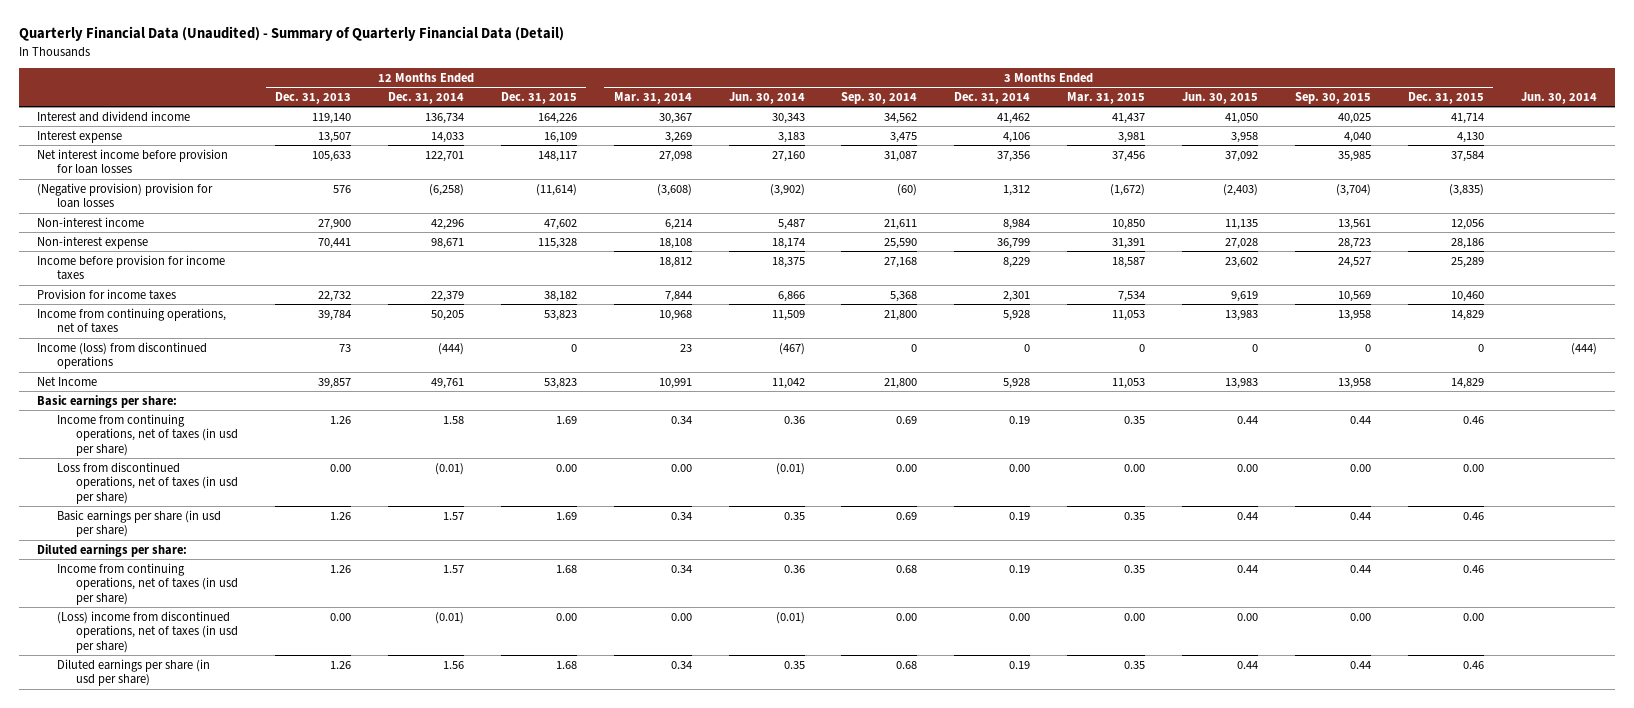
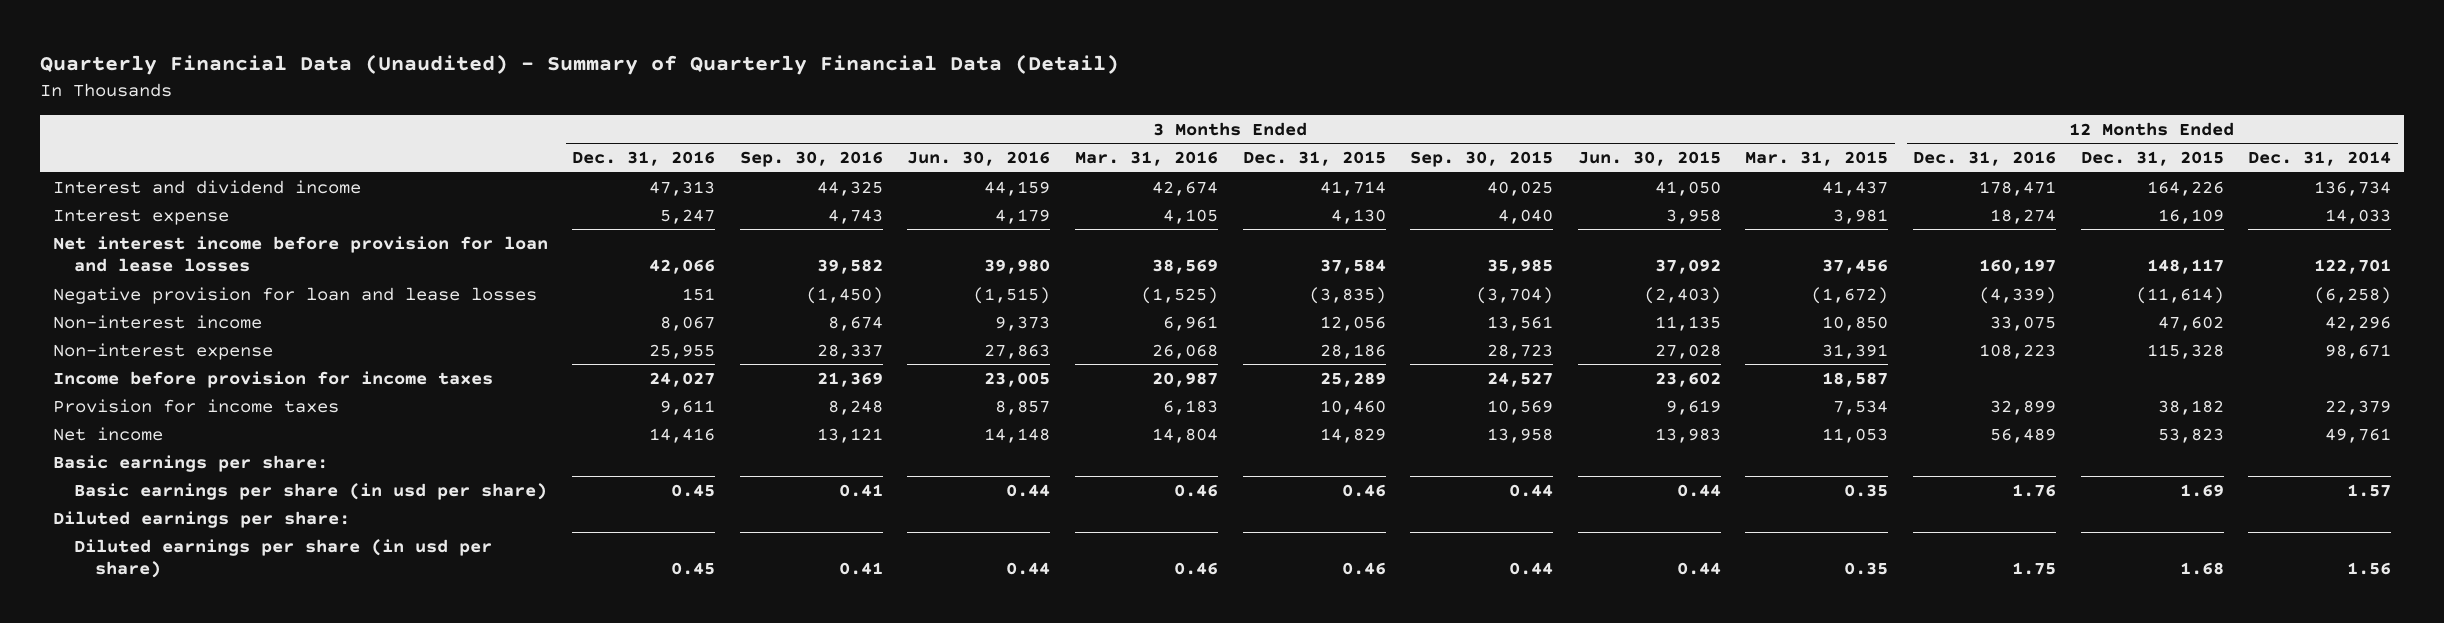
[275,92,352,105] Dec. 31, 2013 -> none
[613,92,692,105] Mar. 31, 2014 -> none
[728,92,805,105] Jun. 30, 2014 -> none
[841,92,918,105] Sep. 30, 2014 -> none
[954,92,1031,105] Dec. 31, 2014 -> none
[1520,92,1597,105] Jun. 30, 2014 -> none
none -> [572,151,716,167] Dec. 31, 2016
none -> [739,151,883,168] Sep. 30, 2016
none -> [907,151,1051,167] Jun. 30, 2016
none -> [1075,151,1219,167] Mar. 31, 2016
none -> [1913,151,2057,167] Dec. 31, 2016
[37,148,229,175] Net interest income before provision for loan losses -> [52,235,548,273] Net interest income before provision for loan and lease losses
[37,182,214,209] (Negative provision) provision for loan losses -> [52,286,537,304] Negative provision for loan and lease losses
[37,307,227,334] Income from continuing operations, net of taxes -> none
[37,341,208,370] Income (loss) from discontinued operations -> none
[37,376,98,386] Net Income -> [52,426,163,441] Net income
[56,413,239,456] Income from continuing operations, net of taxes (in usd per share) -> none
[56,461,239,504] Loss from discontinued operations, net of taxes (in usd per share) -> none
[56,562,239,605] Income from continuing operations, net of taxes (in usd per share) -> none
[56,610,239,653] (Loss) income from discontinued operations, net of taxes (in usd per share) -> none

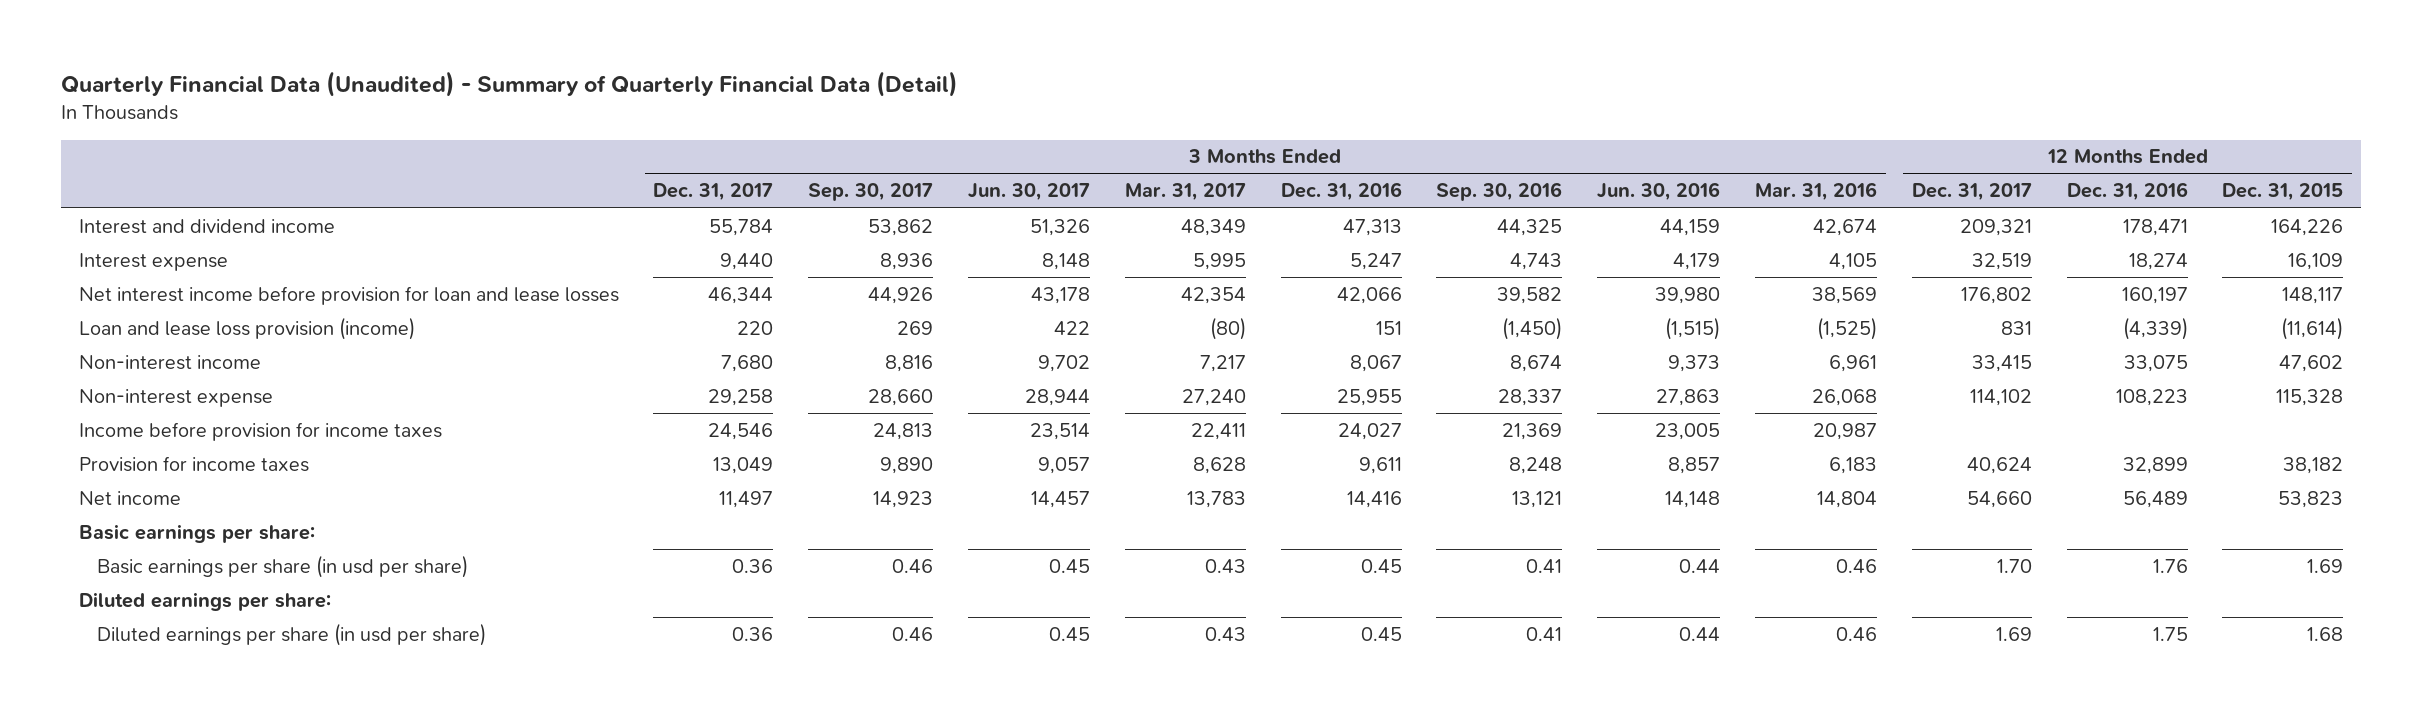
[1242,151,1386,167] Dec. 31, 2015 -> none
[1410,151,1554,168] Sep. 30, 2015 -> none
[1577,151,1721,167] Jun. 30, 2015 -> none
[1745,151,1889,167] Mar. 31, 2015 -> none
[2248,151,2392,167] Dec. 31, 2014 -> none
none -> [653,183,774,202] Dec. 31, 2017
none -> [808,183,934,202] Sep. 30, 2017
none -> [968,183,1091,202] Jun. 30, 2017
none -> [1124,183,1246,202] Mar. 31, 2017
none -> [1911,183,2032,202] Dec. 31, 2017
[52,286,537,304] Negative provision for loan and lease losses -> [78,316,415,340] Loan and lease loss provision (income)

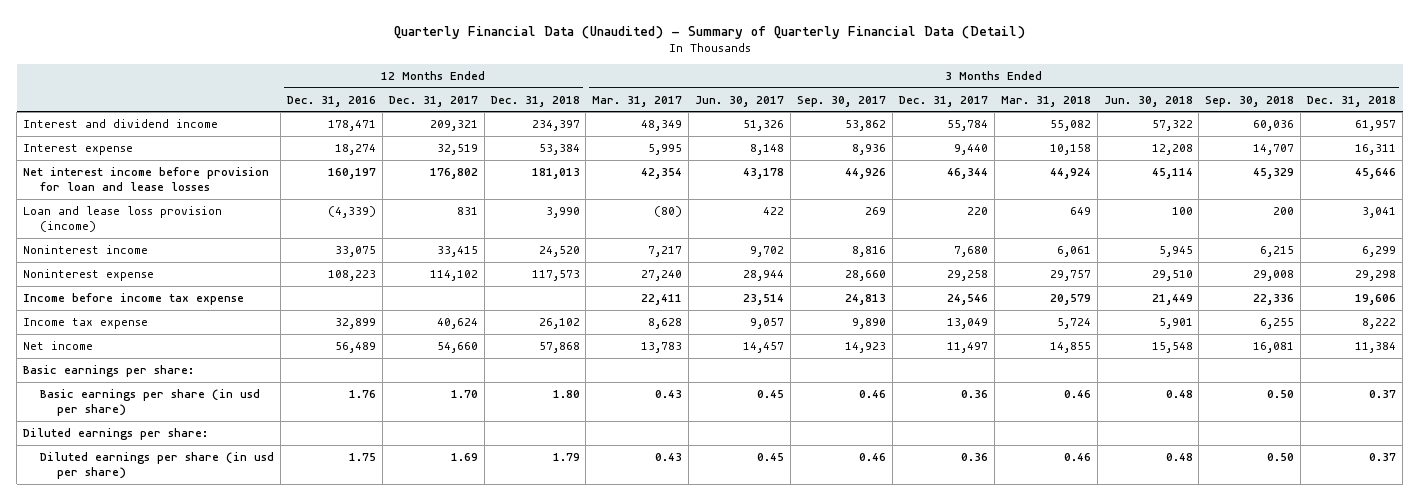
[1280,182,1402,202] Dec. 31, 2016 -> none
[1436,182,1563,202] Sep. 30, 2016 -> none
[1597,182,1721,202] Jun. 30, 2016 -> none
[1755,182,1878,202] Mar. 31, 2016 -> none
[2222,183,2344,202] Dec. 31, 2015 -> none
none -> [490,95,580,107] Dec. 31, 2018
none -> [1000,95,1091,107] Mar. 31, 2018
none -> [1103,95,1193,107] Jun. 30, 2018
none -> [1205,95,1295,107] Sep. 30, 2018
none -> [1307,95,1397,107] Dec. 31, 2018
[78,354,261,370] Non-interest income -> [23,245,149,255] Noninterest income
[78,388,273,407] Non-interest expense -> [23,269,155,282] Noninterest expense
[78,421,442,441] Income before provision for income taxes -> [23,293,245,306] Income before income tax expense
[78,455,309,472] Provision for income taxes -> [23,318,149,330] Income tax expense

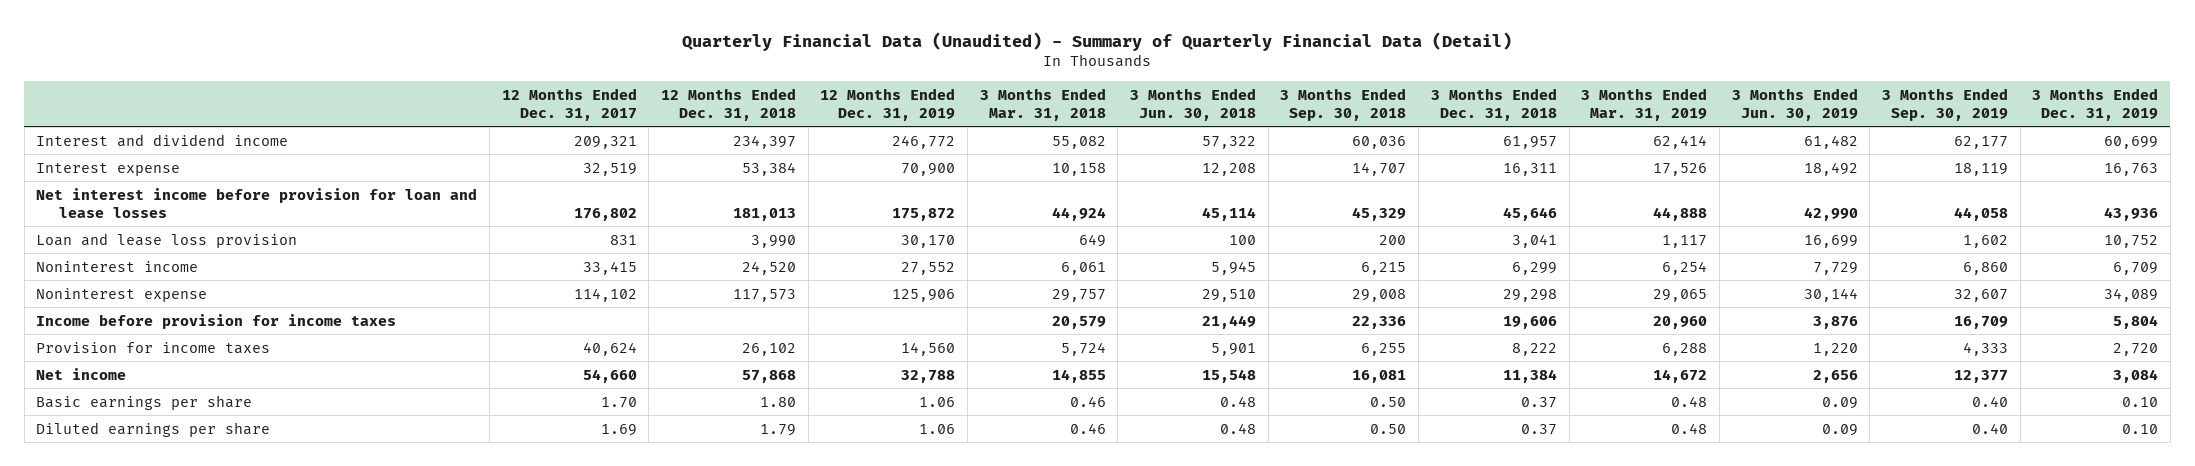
[286,95,376,107] Dec. 31, 2016 -> none
[592,95,683,107] Mar. 31, 2017 -> none
[695,95,785,107] Jun. 30, 2017 -> none
[797,95,887,107] Sep. 30, 2017 -> none
[898,95,988,107] Dec. 31, 2017 -> none
none -> [820,87,956,121] 12 Months Ended Dec. 31, 2019
none -> [1581,87,1708,121] 3 Months Ended Mar. 31, 2019
none -> [1731,87,1858,121] 3 Months Ended Jun. 30, 2019
none -> [1881,87,2008,121] 3 Months Ended Sep. 30, 2019
none -> [2032,87,2159,121] 3 Months Ended Dec. 31, 2019
[23,206,223,233] Loan and lease loss provision (income) -> [36,232,298,248] Loan and lease loss provision
[23,293,245,306] Income before income tax expense -> [36,313,397,329] Income before provision for income taxes
[23,318,149,330] Income tax expense -> [36,341,271,354] Provision for income taxes
[23,365,195,378] Basic earnings per share: -> none
[23,428,209,441] Diluted earnings per share: -> none
[40,389,261,417] Basic earnings per share (in usd per share) -> [36,394,253,410] Basic earnings per share
[40,452,275,480] Diluted earnings per share (in usd per share) -> [36,421,271,437] Diluted earnings per share

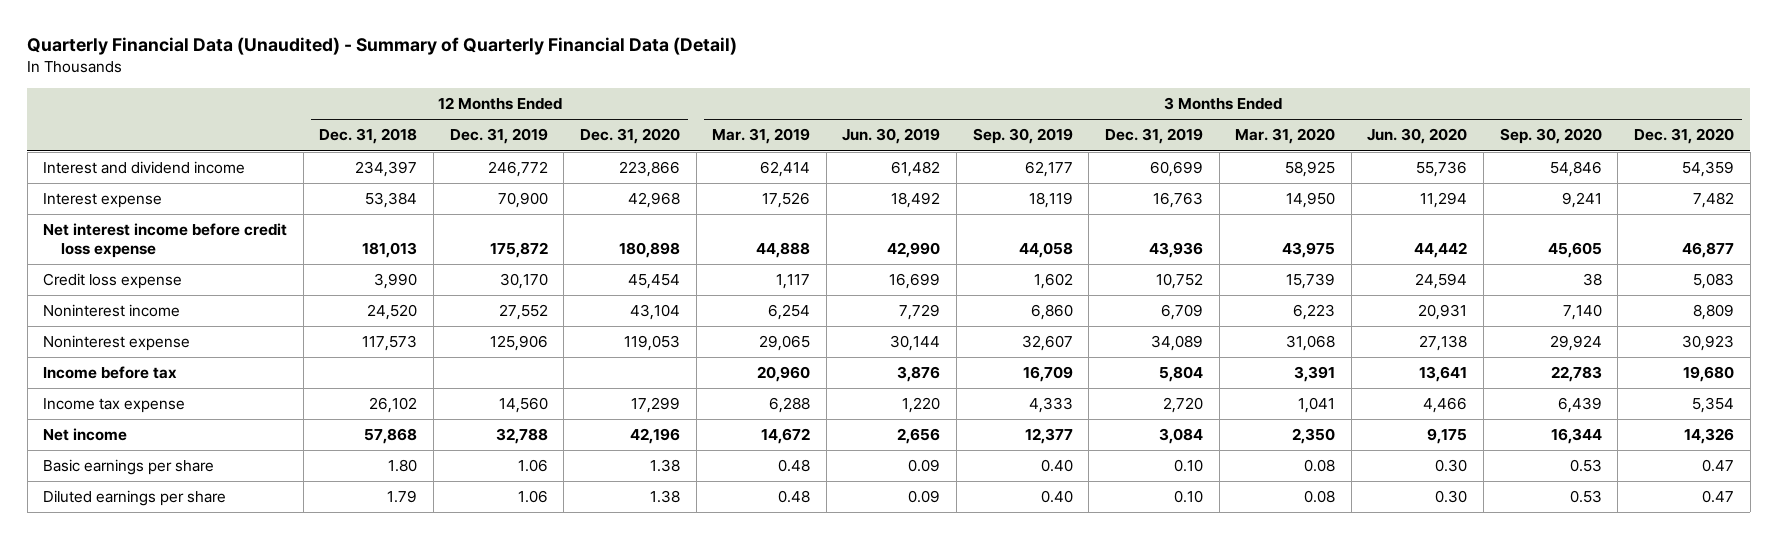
[501,87,637,121] 12 Months Ended Dec. 31, 2017 -> none
[979,87,1106,121] 3 Months Ended Mar. 31, 2018 -> none
[1130,87,1257,121] 3 Months Ended Jun. 30, 2018 -> none
[1280,87,1407,121] 3 Months Ended Sep. 30, 2018 -> none
[1430,87,1557,121] 3 Months Ended Dec. 31, 2018 -> none
none -> [579,128,680,145] Dec. 31, 2020
none -> [1235,128,1336,145] Mar. 31, 2020
none -> [1367,128,1468,145] Jun. 30, 2020
none -> [1499,128,1602,145] Sep. 30, 2020
none -> [1633,128,1734,145] Dec. 31, 2020
[36,187,478,218] Net interest income before provision for loan and lease losses -> [43,223,288,259] Net interest income before credit loss expense
[36,232,298,248] Loan and lease loss provision -> [43,273,183,290] Credit loss expense
[36,313,397,329] Income before provision for income taxes -> [43,366,178,380] Income before tax
[36,341,271,354] Provision for income taxes -> [43,398,186,414] Income tax expense

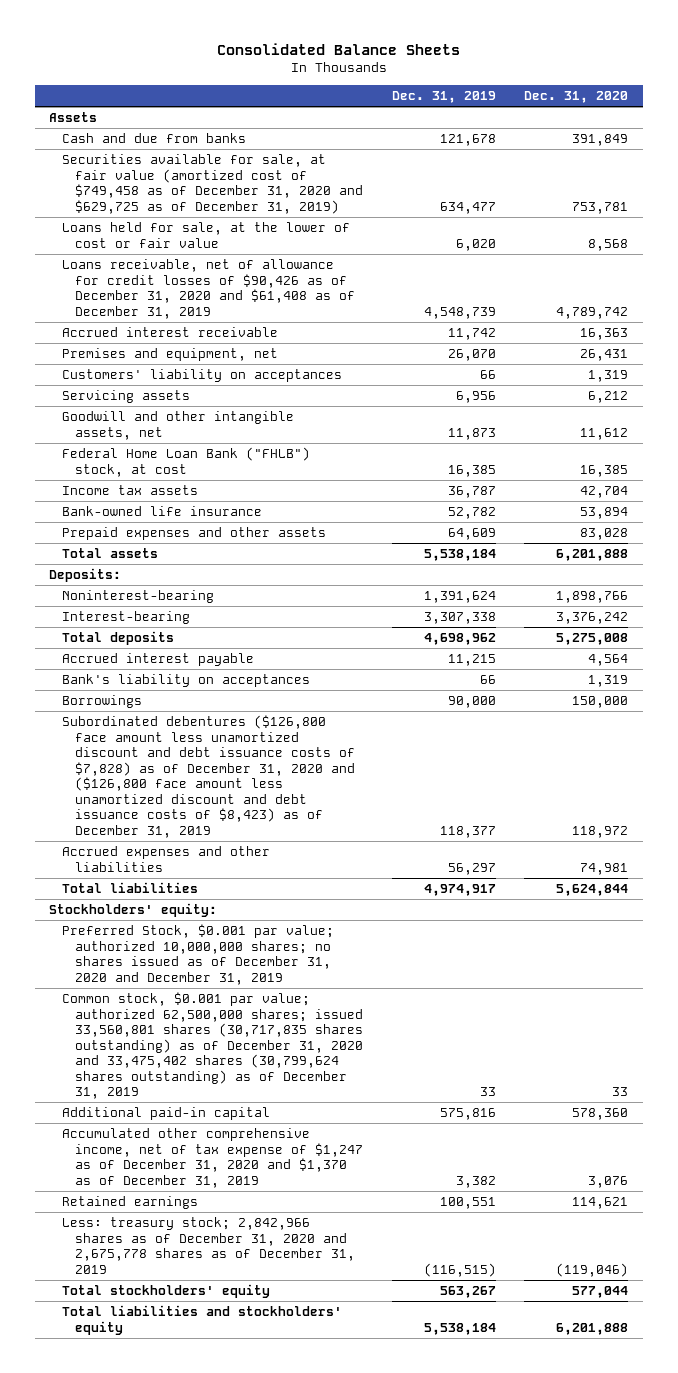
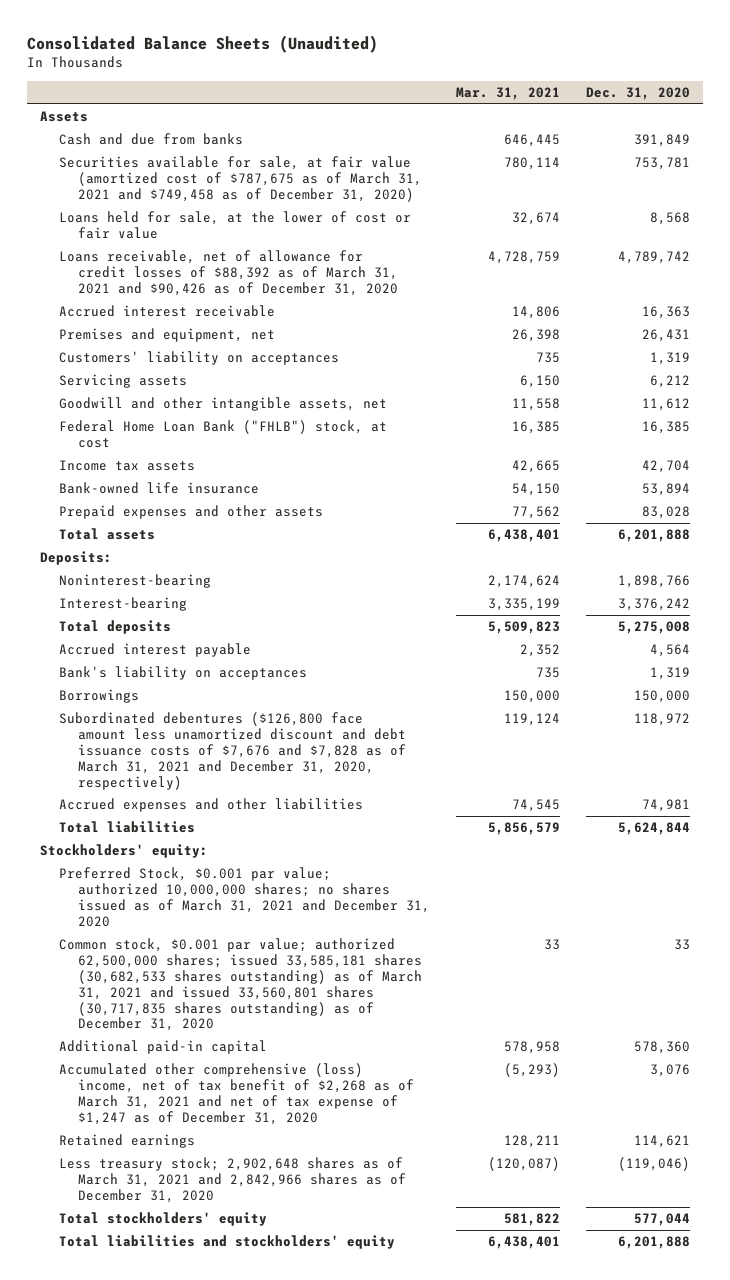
[216,42,460,55] Consolidated Balance Sheets -> [27,34,379,53] Consolidated Balance Sheets (Unaudited)
[391,91,496,104] Dec. 31, 2019 -> none
none -> [455,87,560,101] Mar. 31, 2021
[62,153,364,214] Securities available for sale, at fair value (amortized cost of $749,458 as of December 31, 2020 and $629,725 as of December 31, 2019) -> [58,156,422,202] Securities available for sale, at fair value (amortized cost of $787,675 as of March 31, 2021 and $749,458 as of December 31, 2020)
[62,258,356,319] Loans receivable, net of allowance for credit losses of $90,426 as of December 31, 2020 and $61,408 as of December 31, 2019 -> [58,250,398,296] Loans receivable, net of allowance for credit losses of $88,392 as of March 31, 2021 and $90,426 as of December 31, 2020
[62,714,356,838] Subordinated debentures ($126,800 face amount less unamortized discount and debt issuance costs of $7,828) as of December 31, 2020 and ($126,800 face amount less unamortized discount and debt issuance costs of $8,423) as of December 31, 2019 -> [58,712,406,790] Subordinated debentures ($126,800 face amount less unamortized discount and debt issuance costs of $7,676 and $7,828 as of March 31, 2021 and December 31, 2020, respectively)
[62,923,335,985] Preferred Stock, $0.001 par value; authorized 10,000,000 shares; no shares issued as of December 31, 2020 and December 31, 2019 -> [58,867,430,927] Preferred Stock, $0.001 par value; authorized 10,000,000 shares; no shares issued as of March 31, 2021 and December 31, 2020
[62,991,364,1100] Common stock, $0.001 par value; authorized 62,500,000 shares; issued 33,560,801 shares (30,717,835 shares outstanding) as of December 31, 2020 and 33,475,402 shares (30,799,624 shares outstanding) as of December 31, 2019 -> [58,938,422,1032] Common stock, $0.001 par value; authorized 62,500,000 shares; issued 33,585,181 shares (30,682,533 shares outstanding) as of March 31, 2021 and issued 33,560,801 shares (30,717,835 shares outstanding) as of December 31, 2020
[62,1127,364,1188] Accumulated other comprehensive income, net of tax expense of $1,247 as of December 31, 2020 and $1,370 as of December 31, 2019 -> [58,1063,414,1125] Accumulated other comprehensive (loss) income, net of tax benefit of $2,268 as of March 31, 2021 and net of tax expense of $1,247 as of December 31, 2020
[62,1216,356,1274] Less: treasury stock; 2,842,966 shares as of December 31, 2020 and 2,675,778 shares as of December 31, 2019 -> [58,1157,406,1203] Less treasury stock; 2,902,648 shares as of March 31, 2021 and 2,842,966 shares as of December 31, 2020

